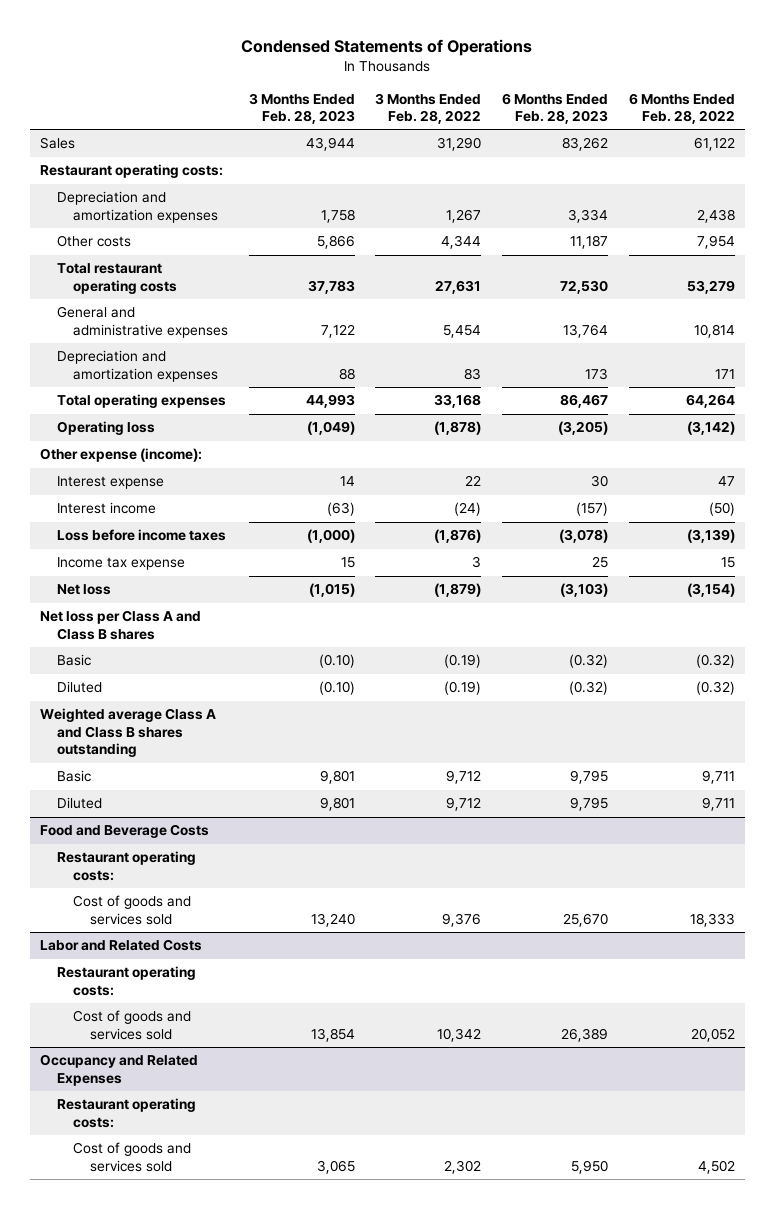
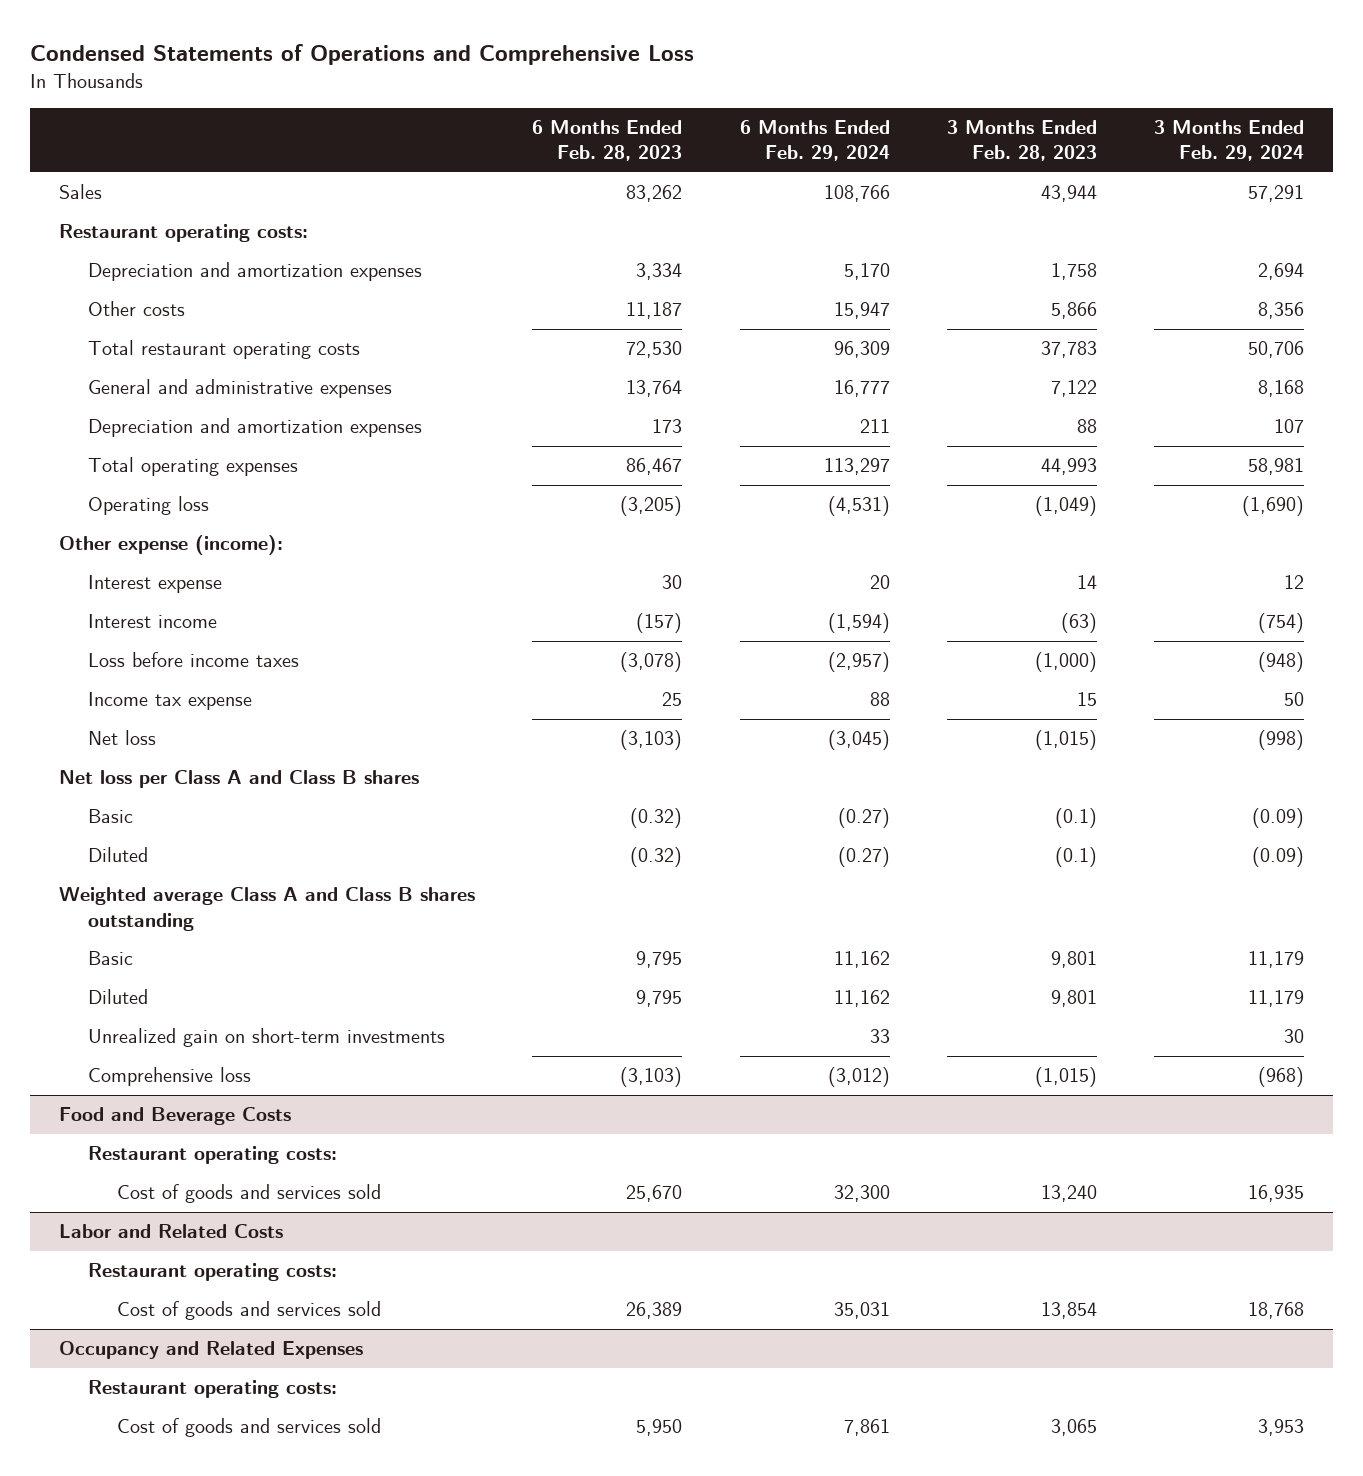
[241,38,533,56] Condensed Statements of Operations -> [30,44,695,66] Condensed Statements of Operations and Comprehensive Loss
[375,92,482,125] 3 Months Ended Feb. 28, 2022 -> none
[628,92,735,125] 6 Months Ended Feb. 28, 2022 -> none
none -> [739,119,890,162] 6 Months Ended Feb. 29, 2024
none -> [1154,119,1305,162] 3 Months Ended Feb. 29, 2024
[318,654,355,669] (0.10) -> [1054,808,1097,829] (0.1)
[318,681,355,696] (0.10) -> [1054,847,1097,868] (0.1)
none -> [87,1028,445,1048] Unrealized gain on short-term investments
none -> [87,1067,251,1087] Comprehensive loss

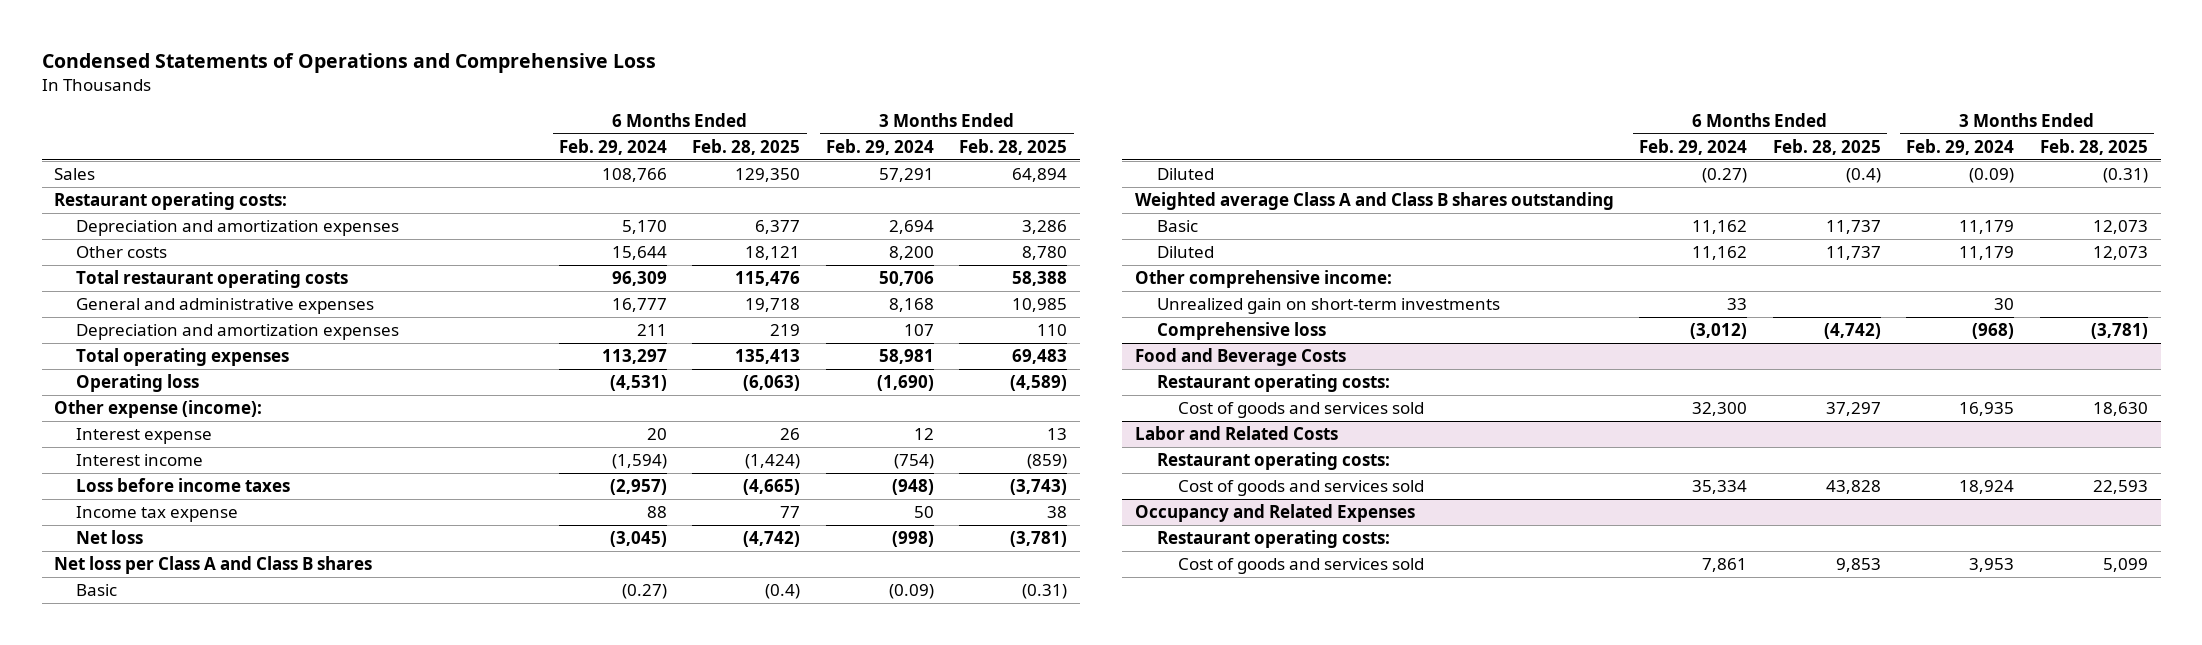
[532,119,683,162] 6 Months Ended Feb. 28, 2023 -> none
[946,119,1097,162] 3 Months Ended Feb. 28, 2023 -> none
none -> [692,138,801,155] Feb. 28, 2025
none -> [959,138,1068,155] Feb. 28, 2025
[833,302,890,320] 15,947 -> [611,246,667,261] 15,644
[1258,302,1305,320] 8,356 -> [888,246,934,261] 8,200
none -> [1134,270,1392,289] Other comprehensive income:
[833,1302,890,1320] 35,031 -> [1692,480,1748,495] 35,334
[1248,1302,1305,1320] 18,768 -> [1959,480,2015,495] 18,924

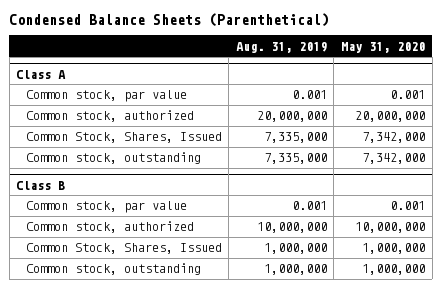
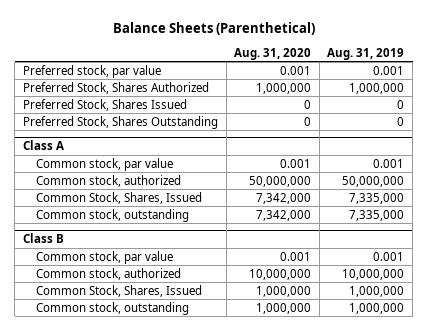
[9,13,330,28] Condensed Balance Sheets (Parenthetical) -> [112,21,315,35] Balance Sheets (Parenthetical)
[340,41,425,53] May 31, 2020 -> none
none -> [234,47,312,60] Aug. 31, 2020
none -> [23,64,162,78] Preferred stock, par value
none -> [23,81,210,94] Preferred Stock, Shares Authorized
none -> [23,98,188,111] Preferred Stock, Shares Issued
none -> [23,115,219,129] Preferred Stock, Shares Outstanding
[256,111,327,123] 20,000,000 -> [342,175,405,187] 50,000,000

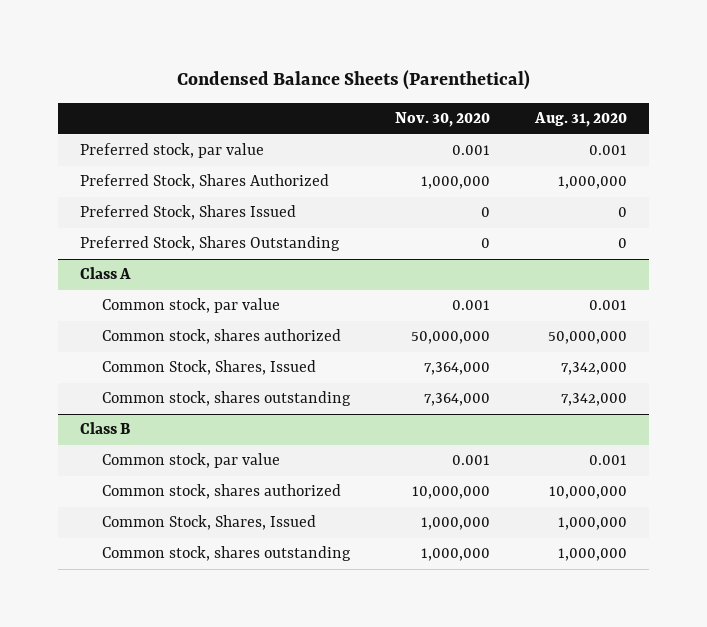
[112,21,315,35] Balance Sheets (Parenthetical) -> [176,70,530,91] Condensed Balance Sheets (Parenthetical)
[327,47,405,60] Aug. 31, 2019 -> none
none -> [394,112,490,128] Nov. 30, 2020
[36,174,182,187] Common stock, authorized -> [101,329,341,345] Common stock, shares authorized
[36,208,190,222] Common stock, outstanding -> [101,391,351,407] Common stock, shares outstanding
[36,267,182,280] Common stock, authorized -> [101,484,341,500] Common stock, shares authorized
[36,301,190,315] Common stock, outstanding -> [101,546,351,562] Common stock, shares outstanding

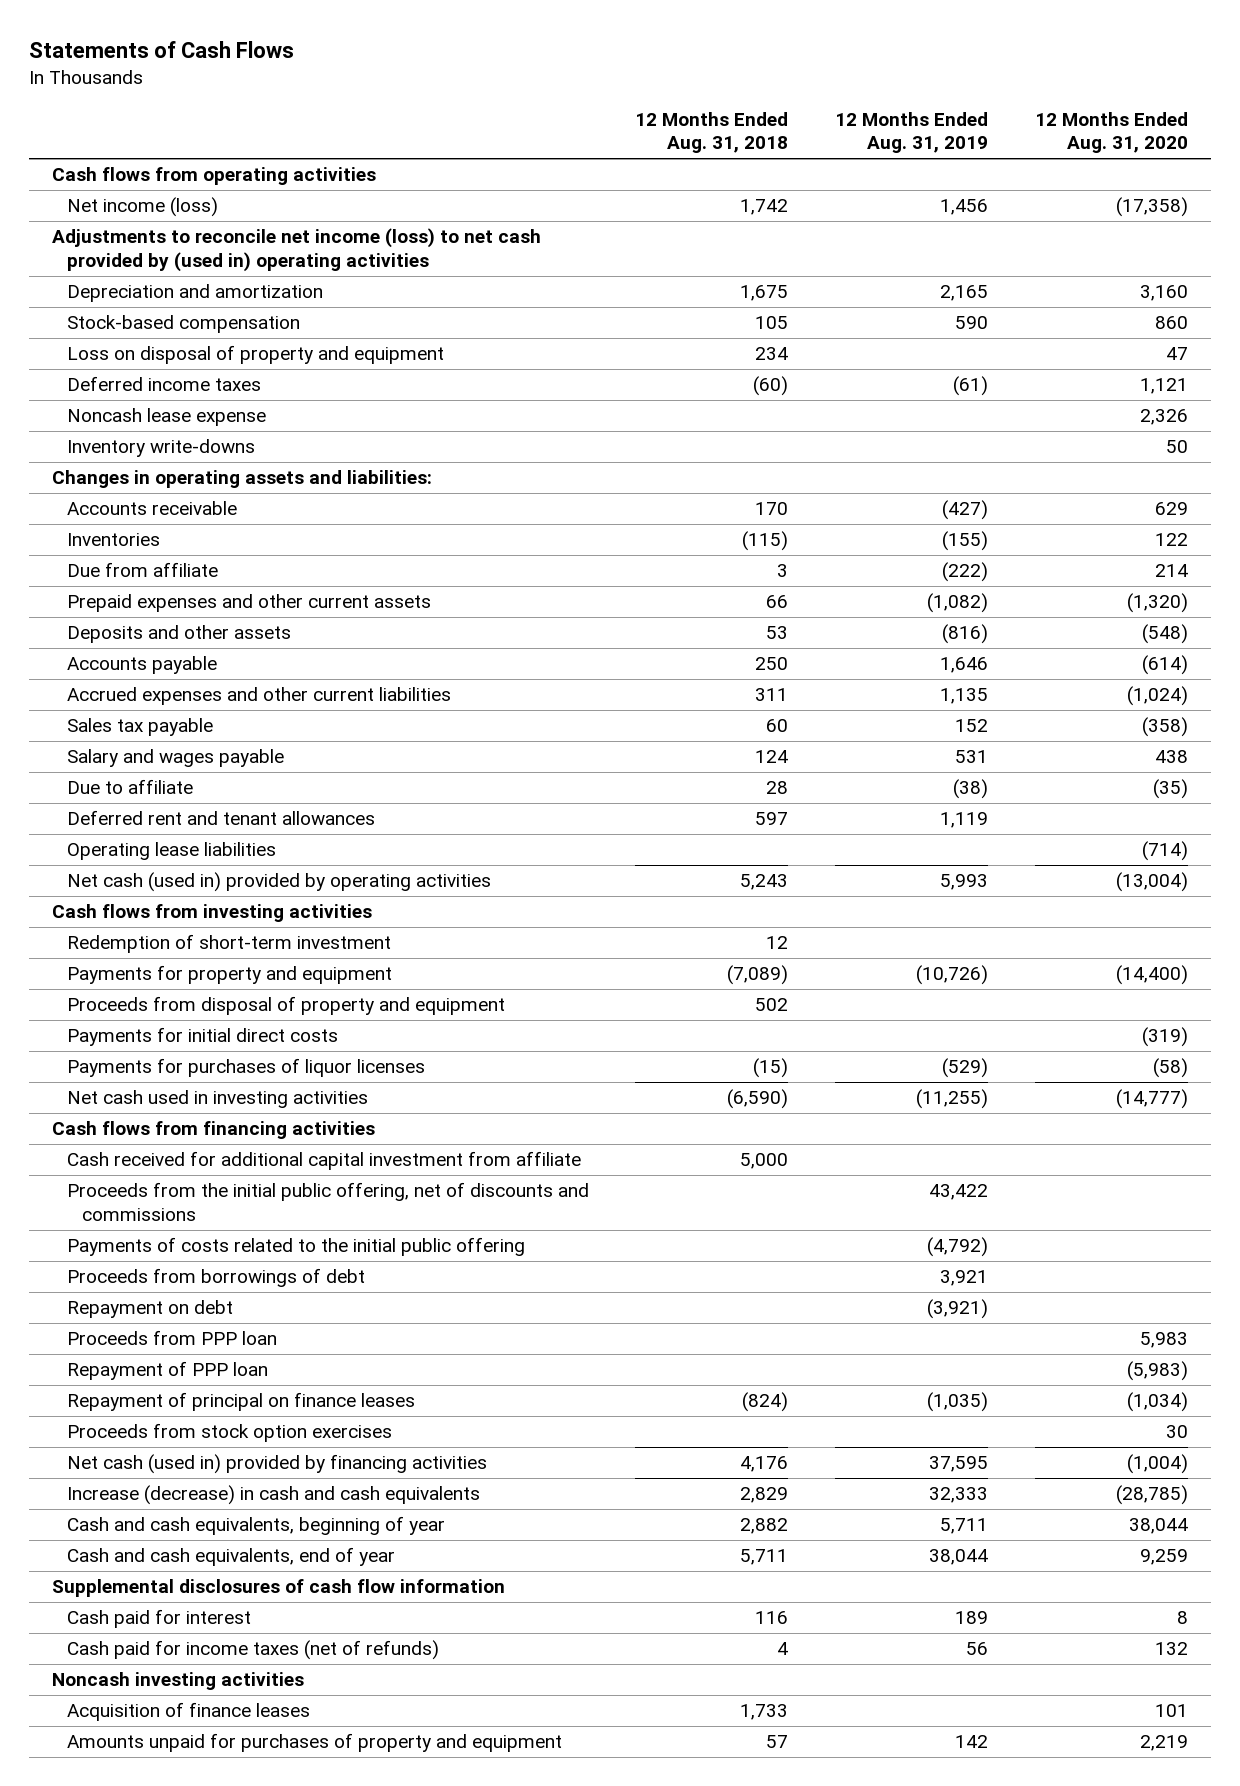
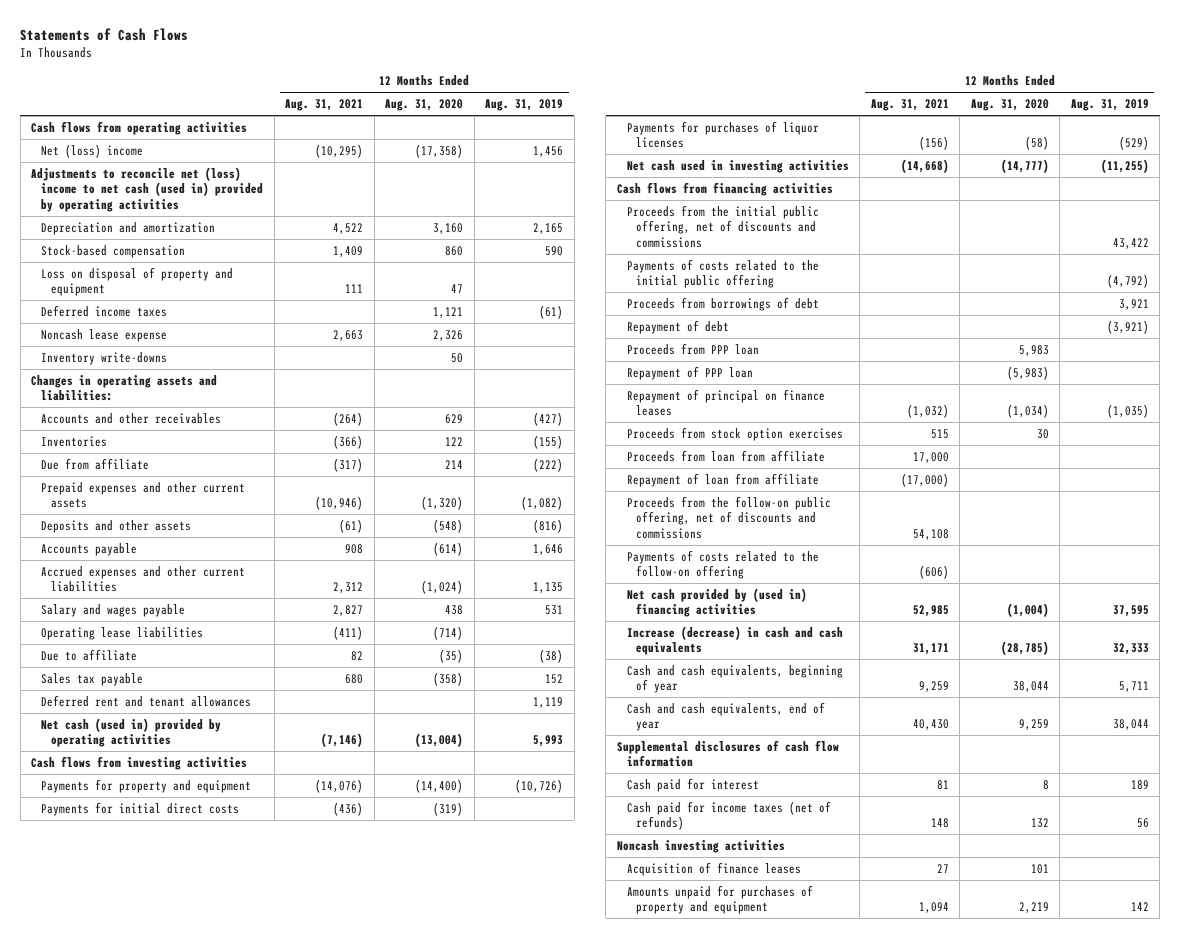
[635,111,789,154] 12 Months Ended Aug. 31, 2018 -> none
none -> [285,98,364,111] Aug. 31, 2021
[66,197,218,218] Net income (loss) -> [41,143,144,158] Net (loss) income
[52,228,542,272] Adjustments to reconcile net income (loss) to net cash provided by (used in) operating activities -> [31,166,264,212] Adjustments to reconcile net (loss) income to net cash (used in) provided by operating activities
[66,501,237,516] Accounts receivable -> [41,412,222,424] Accounts and other receivables
[66,842,276,861] Operating lease liabilities -> [41,626,204,640] Operating lease liabilities
[66,718,213,737] Sales tax payable -> [41,672,144,686] Sales tax payable
[66,934,391,954] Redemption of short-term investment -> none
[66,996,505,1016] Proceeds from disposal of property and equipment -> none
[66,1151,581,1171] Cash received for additional capital investment from affiliate -> none
[66,1300,233,1319] Repayment on debt -> [626,319,729,334] Repayment of debt
none -> [626,449,825,462] Proceeds from loan from affiliate
none -> [626,472,819,487] Repayment of loan from affiliate
none -> [626,495,831,539] Proceeds from the follow-on public offering, net of discounts and commissions
none -> [626,549,819,580] Payments of costs related to the follow-on offering
[66,1454,487,1475] Net cash (used in) provided by financing activities -> [626,587,807,618] Net cash provided by (used in) financing activities

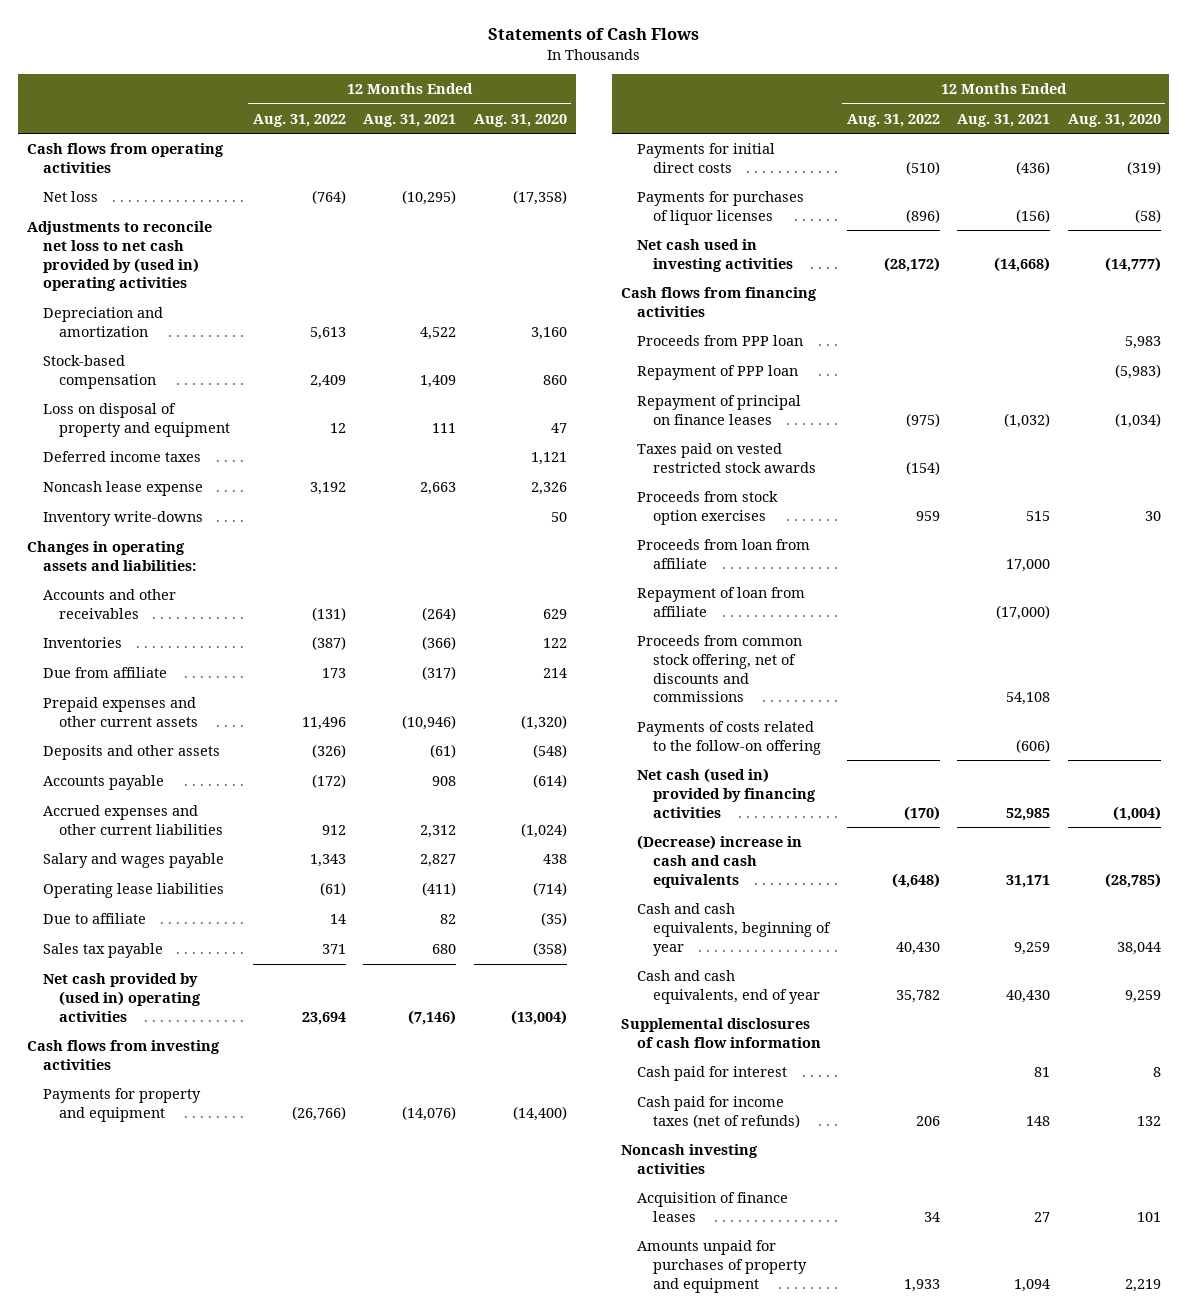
[485,98,564,111] Aug. 31, 2019 -> none
none -> [252,113,346,127] Aug. 31, 2022
[41,143,144,158] Net (loss) income -> [42,190,98,202] Net loss
[31,166,264,212] Adjustments to reconcile net (loss) income to net cash (used in) provided by operating activities -> [26,220,212,292] Adjustments to reconcile net loss to net cash provided by (used in) operating activities
[41,694,252,707] Deferred rent and tenant allowances -> none
[41,717,222,748] Net cash (used in) provided by operating activities -> [42,972,202,1022] Net cash provided by (used in) operating activities
[626,204,819,248] Proceeds from the initial public offering, net of discounts and commissions -> none
[626,258,819,289] Payments of costs related to the initial public offering -> none
[626,296,819,311] Proceeds from borrowings of debt -> none
[626,319,729,334] Repayment of debt -> none
none -> [636,442,817,473] Taxes paid on vested restricted stock awards
[626,495,831,539] Proceeds from the follow-on public offering, net of discounts and commissions -> [636,634,802,703] Proceeds from common stock offering, net of discounts and commissions
[626,587,807,618] Net cash provided by (used in) financing activities -> [636,767,817,818] Net cash (used in) provided by financing activities
[626,625,843,656] Increase (decrease) in cash and cash equivalents -> [636,834,802,888] (Decrease) increase in cash and cash equivalents

